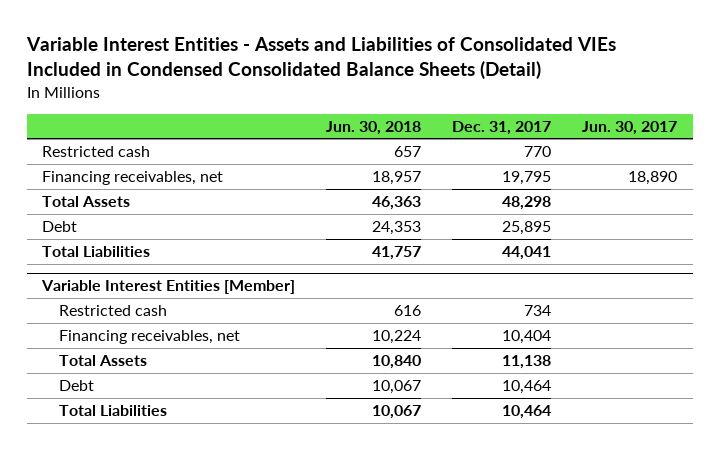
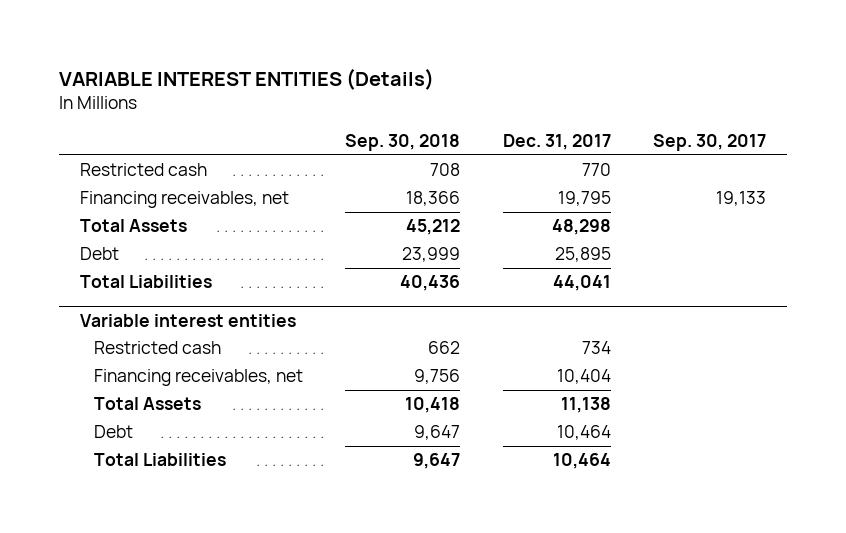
[25,37,616,80] Variable Interest Entities - Assets and Liabilities of Consolidated VIEs Included in Condensed Consolidated Balance Sheets (Detail) -> [58,67,434,90] VARIABLE INTEREST ENTITIES (Details)
[326,120,422,135] Jun. 30, 2018 -> none
[582,120,678,135] Jun. 30, 2017 -> none
none -> [345,133,461,151] Sep. 30, 2018
none -> [652,133,766,151] Sep. 30, 2017
[41,280,296,295] Variable Interest Entities [Member] -> [80,313,297,327] Variable interest entities

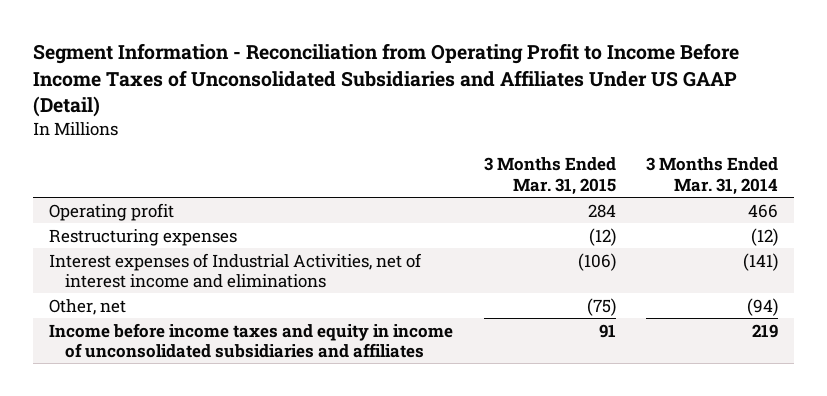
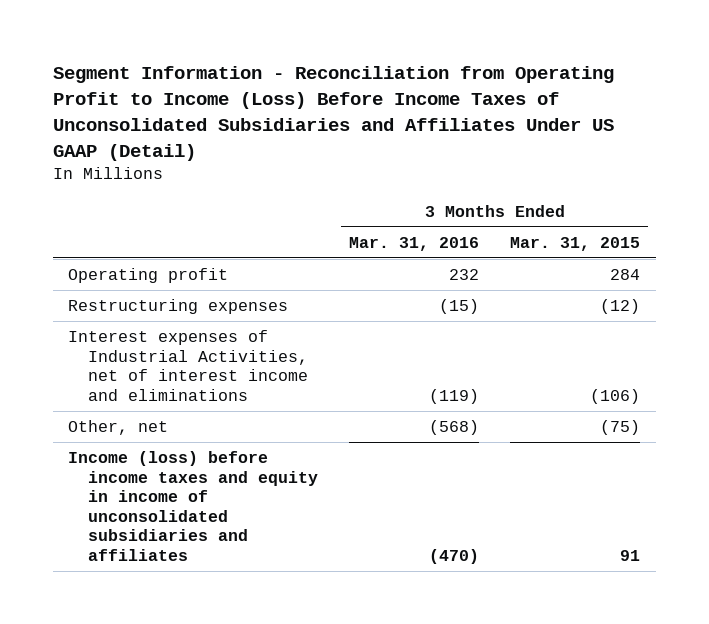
[33,43,740,118] Segment Information - Reconciliation from Operating Profit to Income Before Income Taxes of Unconsolidated Subsidiaries and Affiliates Under US GAAP (Detail) -> [52,65,614,161] Segment Information - Reconciliation from Operating Profit to Income (Loss) Before Income Taxes of Unconsolidated Subsidiaries and Affiliates Under US GAAP (Detail)
[646,157,779,195] 3 Months Ended Mar. 31, 2014 -> none
none -> [349,236,480,251] Mar. 31, 2016
[48,322,453,358] Income before income taxes and equity in income of unconsolidated subsidiaries and affiliates -> [68,450,319,561] Income (loss) before income taxes and equity in income of unconsolidated subsidiaries and affiliates

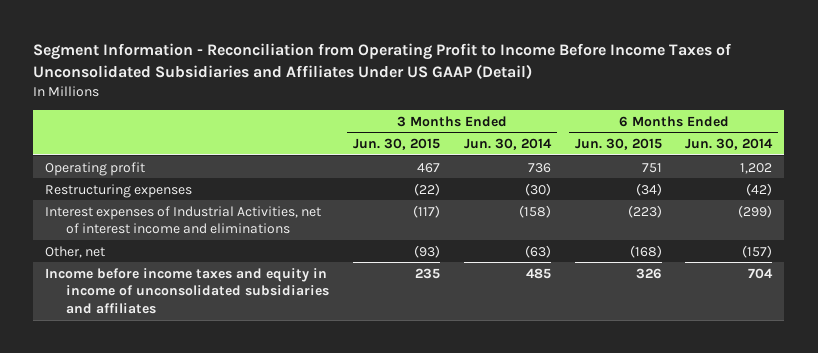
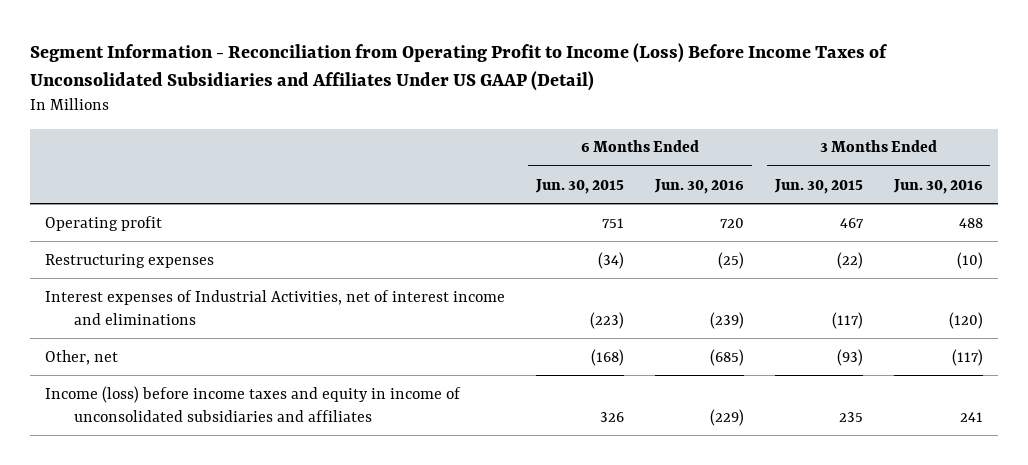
[33,43,732,80] Segment Information - Reconciliation from Operating Profit to Income Before Income Taxes of Unconsolidated Subsidiaries and Affiliates Under US GAAP (Detail) -> [29,42,888,91] Segment Information - Reconciliation from Operating Profit to Income (Loss) Before Income Taxes of Unconsolidated Subsidiaries and Affiliates Under US GAAP (Detail)
[463,137,552,150] Jun. 30, 2014 -> none
[685,137,774,150] Jun. 30, 2014 -> none
none -> [653,178,744,194] Jun. 30, 2016
none -> [892,178,983,194] Jun. 30, 2016
[45,267,330,314] Income before income taxes and equity in income of unconsolidated subsidiaries and affiliates -> [44,385,461,422] Income (loss) before income taxes and equity in income of unconsolidated subsidiaries and affiliates

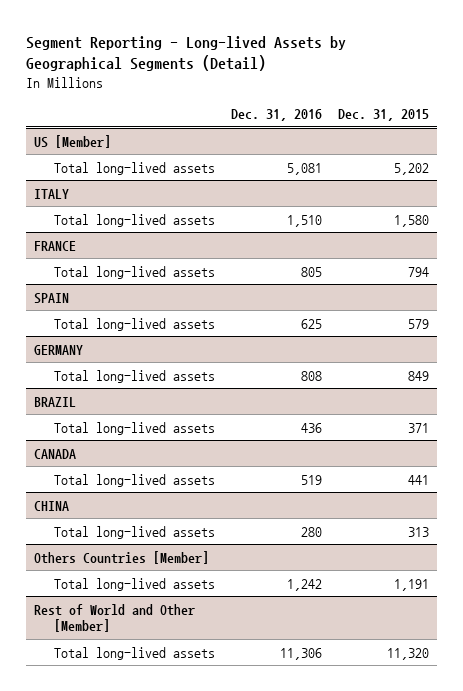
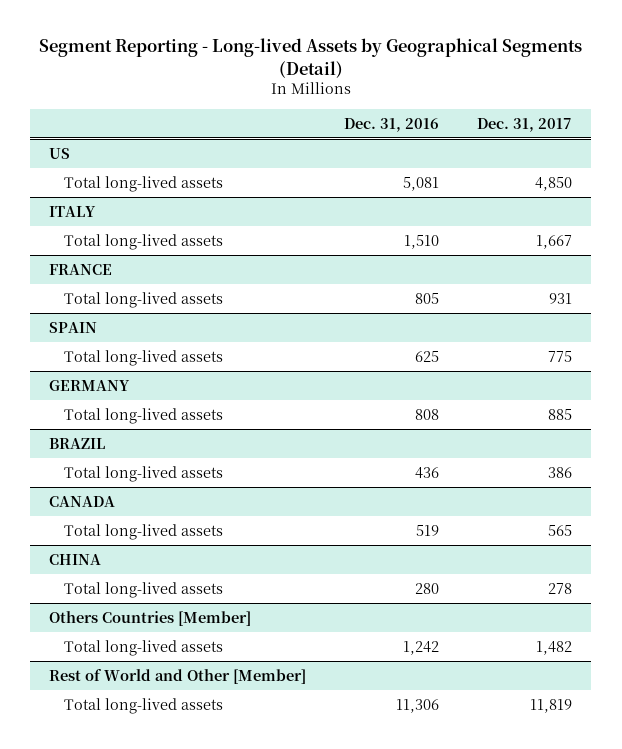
[338,108,430,121] Dec. 31, 2015 -> none
none -> [477,117,573,132] Dec. 31, 2017
[33,134,111,148] US [Member] -> [49,147,71,159] US

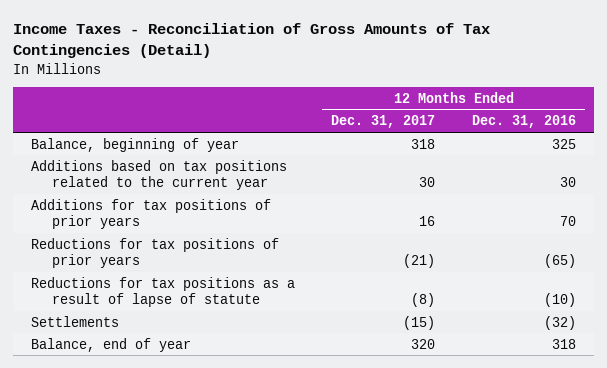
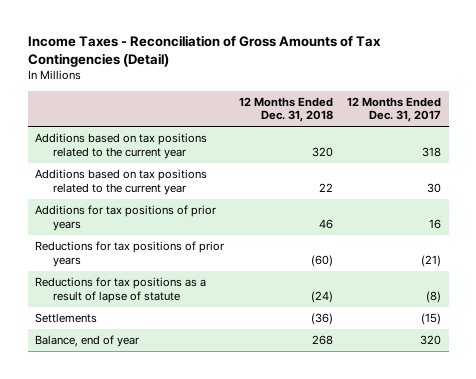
[471,115,576,129] Dec. 31, 2016 -> none
none -> [238,97,333,123] 12 Months Ended Dec. 31, 2018
[30,137,239,152] Balance, beginning of year -> [35,133,208,159] Additions based on tax positions related to the current year

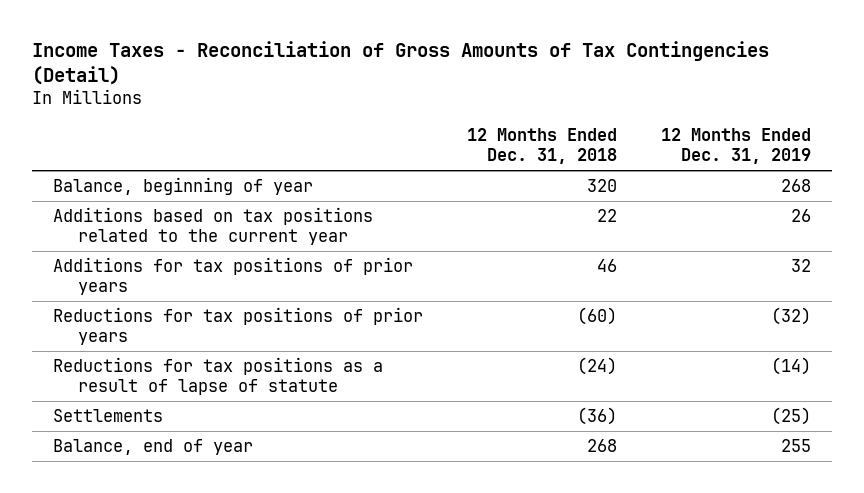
[347,97,442,123] 12 Months Ended Dec. 31, 2017 -> none
none -> [660,127,811,165] 12 Months Ended Dec. 31, 2019
[35,133,208,159] Additions based on tax positions related to the current year -> [53,176,314,195] Balance, beginning of year

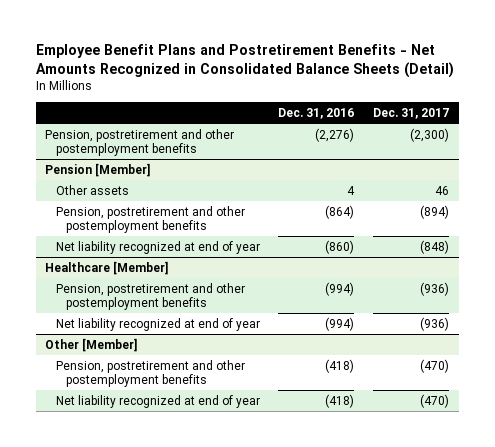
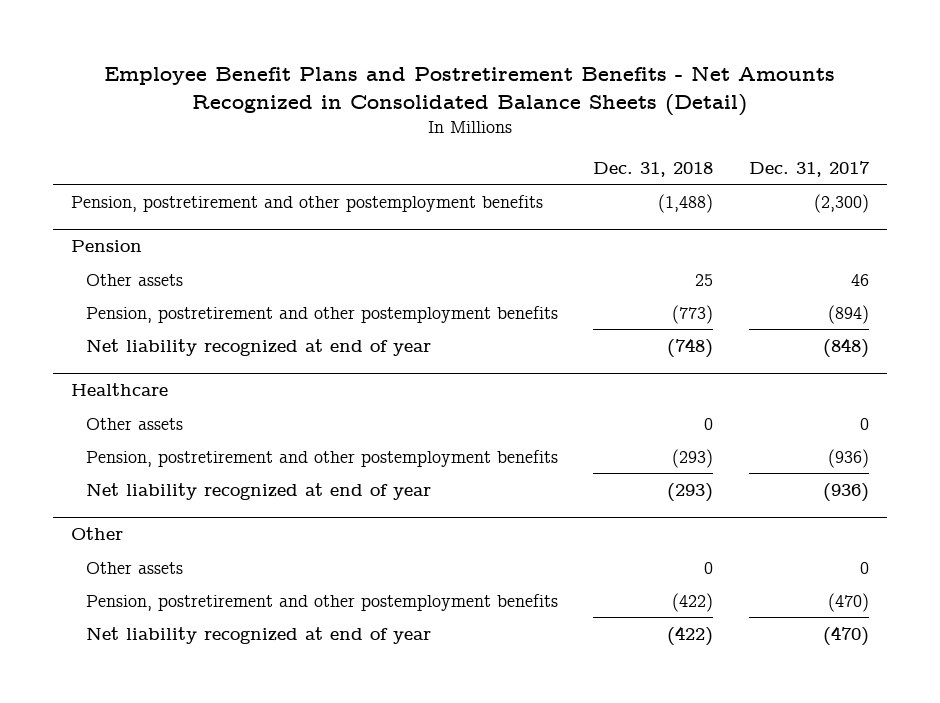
[278,107,355,119] Dec. 31, 2016 -> none
none -> [593,161,714,177] Dec. 31, 2018
[45,162,152,177] Pension [Member] -> [71,240,143,253] Pension
[45,260,170,275] Healthcare [Member] -> [71,383,169,397] Healthcare
none -> [85,417,183,430] Other assets
[45,337,139,352] Other [Member] -> [71,527,124,541] Other
none -> [85,561,183,574] Other assets

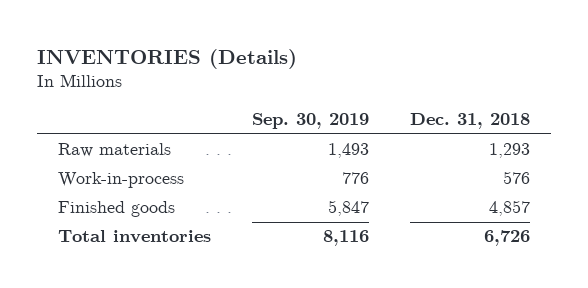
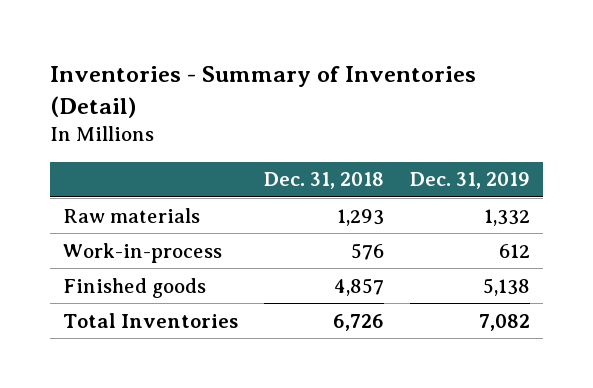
[37,48,298,69] INVENTORIES (Details) -> [50,65,477,118] Inventories - Summary of Inventories (Detail)
[252,113,370,130] Sep. 30, 2019 -> none
none -> [410,172,531,190] Dec. 31, 2019
[57,230,211,244] Total inventories -> [63,312,239,328] Total Inventories

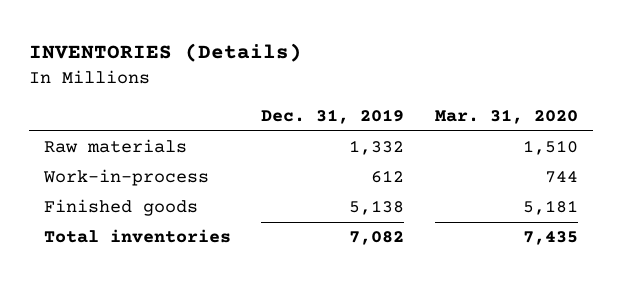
[50,65,477,118] Inventories - Summary of Inventories (Detail) -> [29,42,303,62] INVENTORIES (Details)
[264,172,385,190] Dec. 31, 2018 -> none
none -> [434,109,578,125] Mar. 31, 2020
[63,312,239,328] Total Inventories -> [44,229,232,244] Total inventories

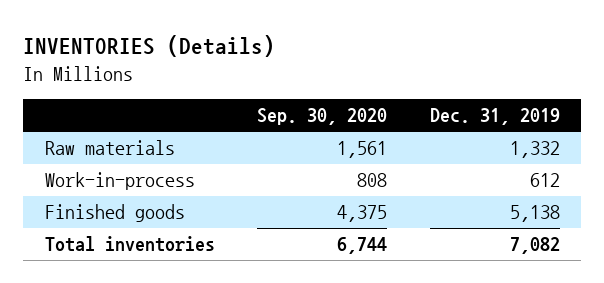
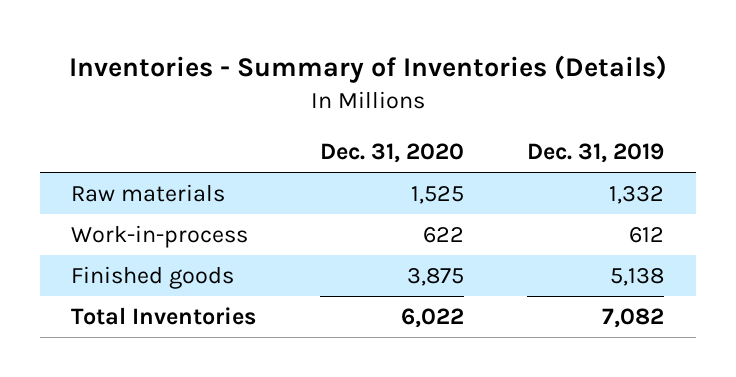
[23,35,276,58] INVENTORIES (Details) -> [68,55,667,84] Inventories - Summary of Inventories (Details)
[257,108,388,126] Sep. 30, 2020 -> none
none -> [319,143,464,164] Dec. 31, 2020
[44,236,215,253] Total inventories -> [71,306,257,325] Total Inventories

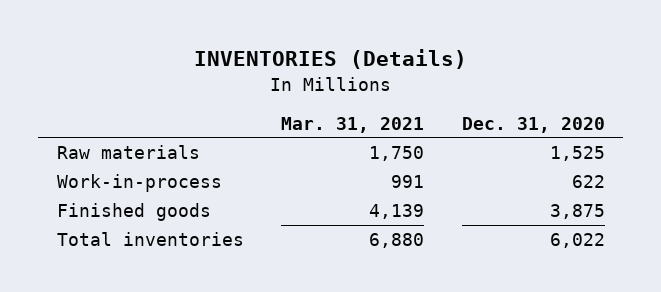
[68,55,667,84] Inventories - Summary of Inventories (Details) -> [193,49,467,70] INVENTORIES (Details)
[527,143,665,164] Dec. 31, 2019 -> none
none -> [281,116,425,133] Mar. 31, 2021
[71,306,257,325] Total Inventories -> [56,231,244,246] Total inventories

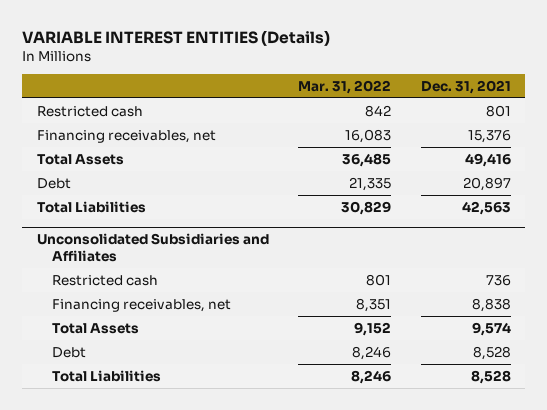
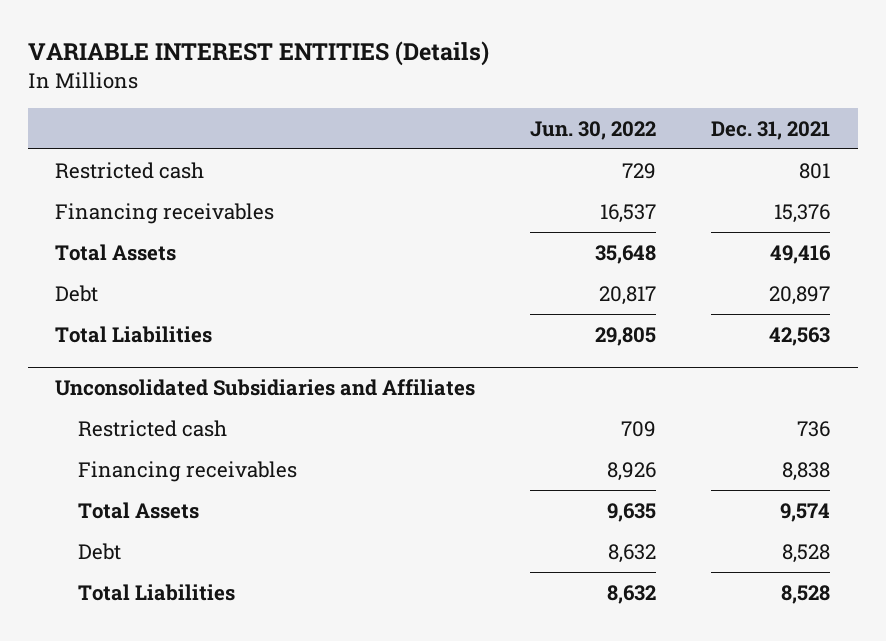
[298,79,392,94] Mar. 31, 2022 -> none
none -> [530,120,657,140] Jun. 30, 2022
[36,129,216,143] Financing receivables, net -> [55,202,275,224] Financing receivables
[51,298,231,312] Financing receivables, net -> [77,460,297,482] Financing receivables

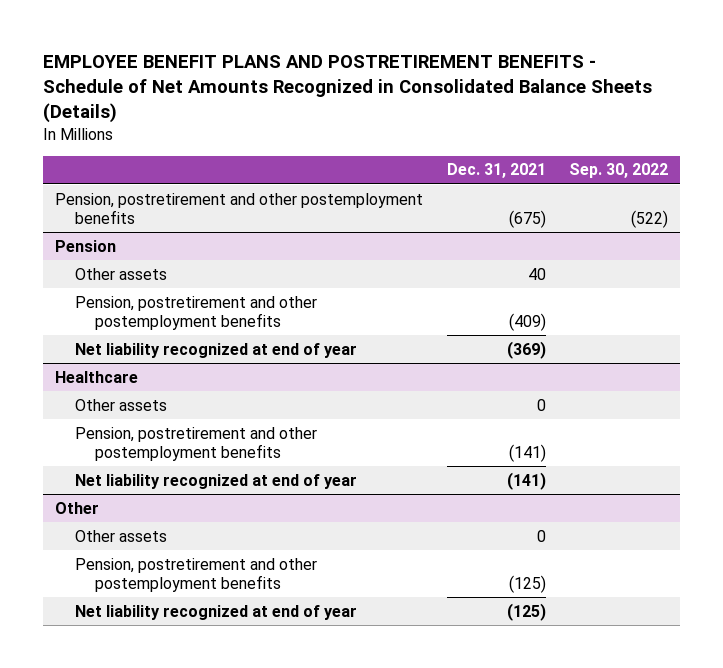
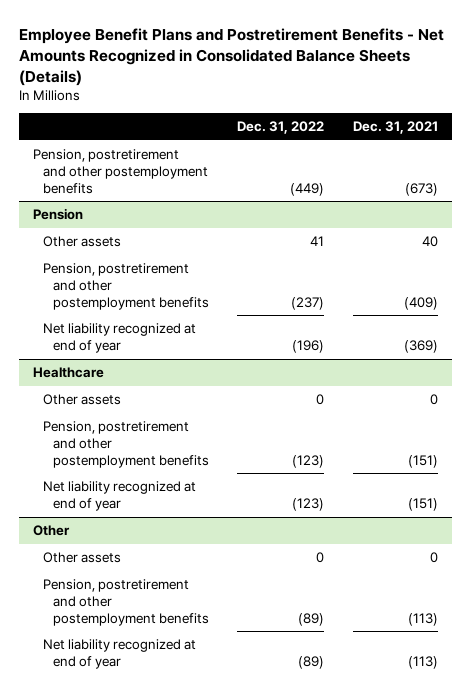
[42,54,652,123] EMPLOYEE BENEFIT PLANS AND POSTRETIREMENT BENEFITS - Schedule of Net Amounts Recognized in Consolidated Balance Sheets (Details) -> [19,27,445,86] Employee Benefit Plans and Postretirement Benefits - Net Amounts Recognized in Consolidated Balance Sheets (Details)
[569,163,669,179] Sep. 30, 2022 -> none
none -> [237,121,325,135] Dec. 31, 2022
[508,209,546,228] (675) -> [404,182,438,196] (673)
[508,443,546,462] (141) -> [407,454,438,468] (151)
[506,471,546,490] (141) -> [407,497,438,511] (151)
[508,574,546,593] (125) -> [407,612,438,626] (113)
[506,602,546,621] (125) -> [407,655,438,669] (113)

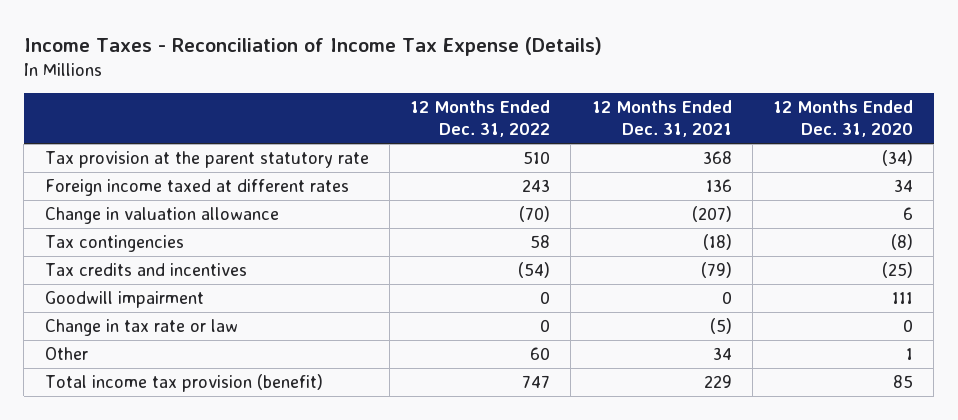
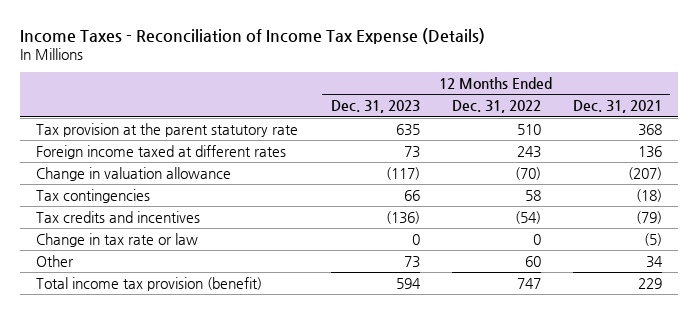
[773,100,914,138] 12 Months Ended Dec. 31, 2020 -> none
none -> [330,100,420,114] Dec. 31, 2023
[44,290,204,308] Goodwill impairment -> none

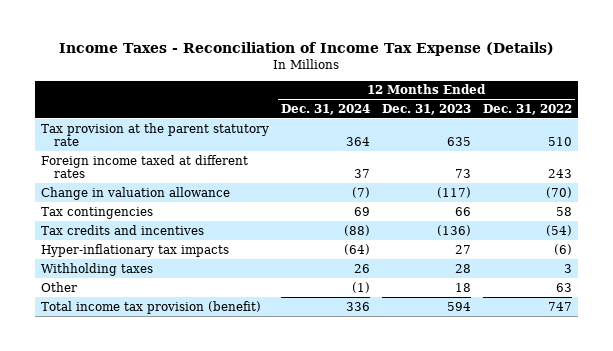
[573,100,663,114] Dec. 31, 2021 -> none
none -> [280,103,370,115] Dec. 31, 2024
[36,232,199,247] Change in tax rate or law -> none
none -> [41,243,230,257] Hyper-inflationary tax impacts
none -> [41,262,154,276] Withholding taxes
[403,255,420,268] 73 -> [454,282,471,292] 18
[524,255,541,267] 60 -> [555,282,572,292] 63

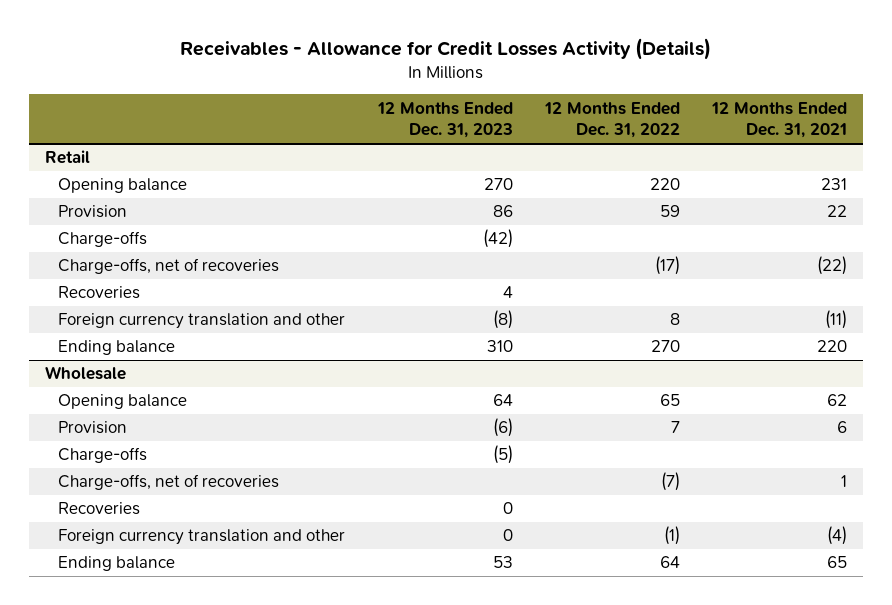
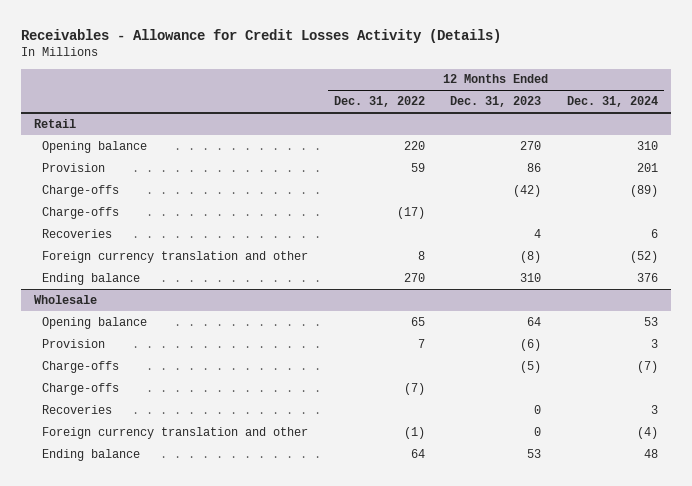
[710,101,847,139] 12 Months Ended Dec. 31, 2021 -> none
none -> [566,96,658,108] Dec. 31, 2024
[58,258,280,275] Charge-offs, net of recoveries -> [42,206,120,219] Charge-offs
[58,474,280,491] Charge-offs, net of recoveries -> [42,382,120,395] Charge-offs

